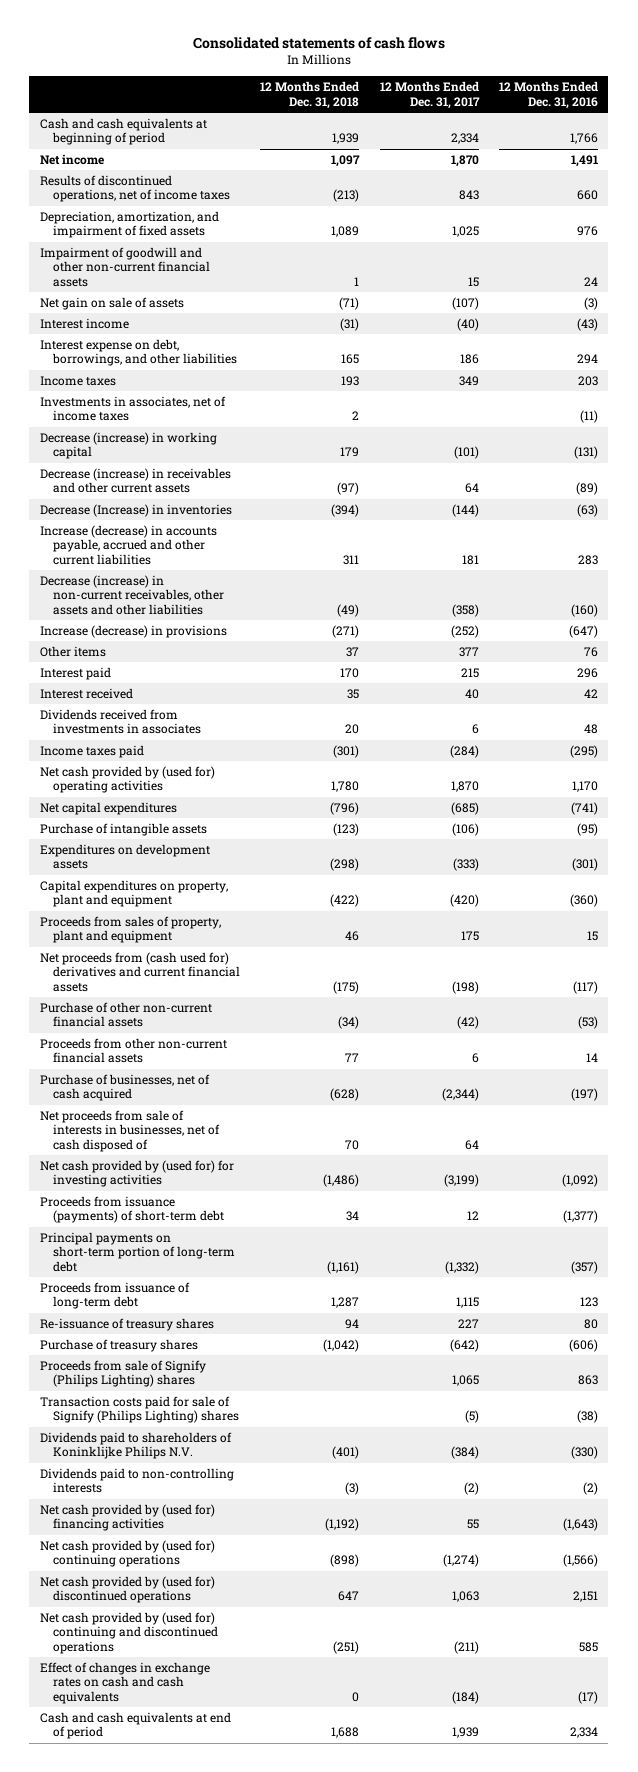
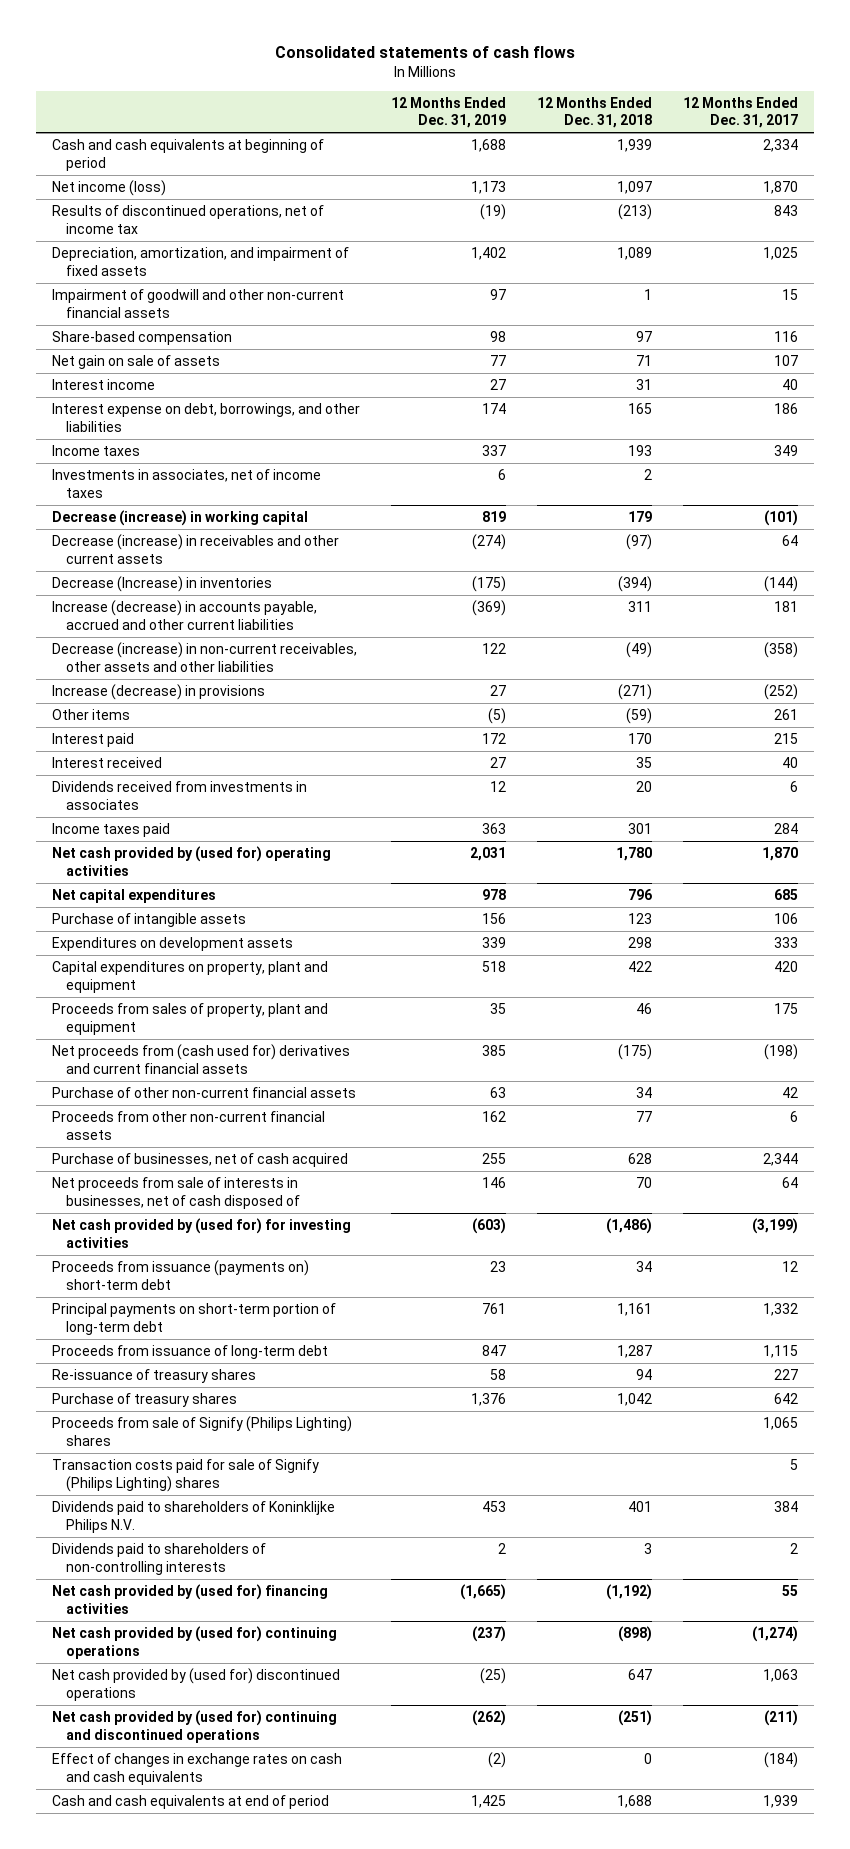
[499,81,599,109] 12 Months Ended Dec. 31, 2016 -> none
none -> [390,96,506,129] 12 Months Ended Dec. 31, 2019
[39,154,104,166] Net income -> [51,180,166,197] Net income (loss)
[39,175,230,203] Results of discontinued operations, net of income taxes -> [51,205,324,234] Results of discontinued operations, net of income tax
none -> [51,331,232,346] Share-based compensation
[339,297,360,311] (71) -> [636,355,653,367] 71
[451,297,479,311] (107) -> [774,355,799,367] 107
[340,318,360,332] (31) -> [636,379,653,391] 31
[456,318,479,332] (40) -> [782,379,799,391] 40
[346,647,360,658] 37 -> [626,708,653,725] (59)
[458,647,479,658] 377 -> [774,709,799,721] 261
[333,745,360,759] (301) -> [628,823,653,835] 301
[449,745,479,759] (284) -> [774,823,799,835] 284
[330,802,360,816] (796) -> [628,889,653,901] 796
[450,802,479,816] (685) -> [774,889,799,901] 685
[333,823,360,837] (123) -> [628,913,653,925] 123
[451,823,479,837] (106) -> [774,913,799,925] 106
[330,858,360,872] (298) -> [628,937,653,949] 298
[452,858,479,872] (333) -> [774,937,799,949] 333
[330,894,360,908] (422) -> [628,961,653,973] 422
[449,894,479,908] (420) -> [774,961,799,973] 420
[338,1016,360,1030] (34) -> [636,1087,653,1099] 34
[456,1016,479,1030] (42) -> [782,1087,799,1099] 42
[330,1088,360,1102] (628) -> [628,1153,653,1165] 628
[441,1088,479,1102] (2,344) -> [763,1153,799,1167] 2,344
[39,1196,224,1224] Proceeds from issuance (payments) of short-term debt -> [51,1260,309,1290] Proceeds from issuance (payments on) short-term debt
[327,1260,360,1274] (1,161) -> [617,1303,653,1317] 1,161
[444,1260,479,1274] (1,332) -> [763,1303,799,1317] 1,332
[323,1339,360,1353] (1,042) -> [617,1393,653,1407] 1,042
[449,1339,479,1353] (642) -> [774,1393,799,1405] 642
[464,1410,479,1424] (5) -> [790,1459,799,1471] 5
[332,1446,360,1460] (401) -> [628,1501,653,1513] 401
[450,1446,479,1460] (384) -> [774,1501,799,1513] 384
[39,1468,234,1494] Dividends paid to non-controlling interests -> [51,1543,266,1575] Dividends paid to shareholders of non-controlling interests
[345,1482,360,1496] (3) -> [644,1543,653,1555] 3
[463,1482,479,1496] (2) -> [790,1543,799,1555] 2

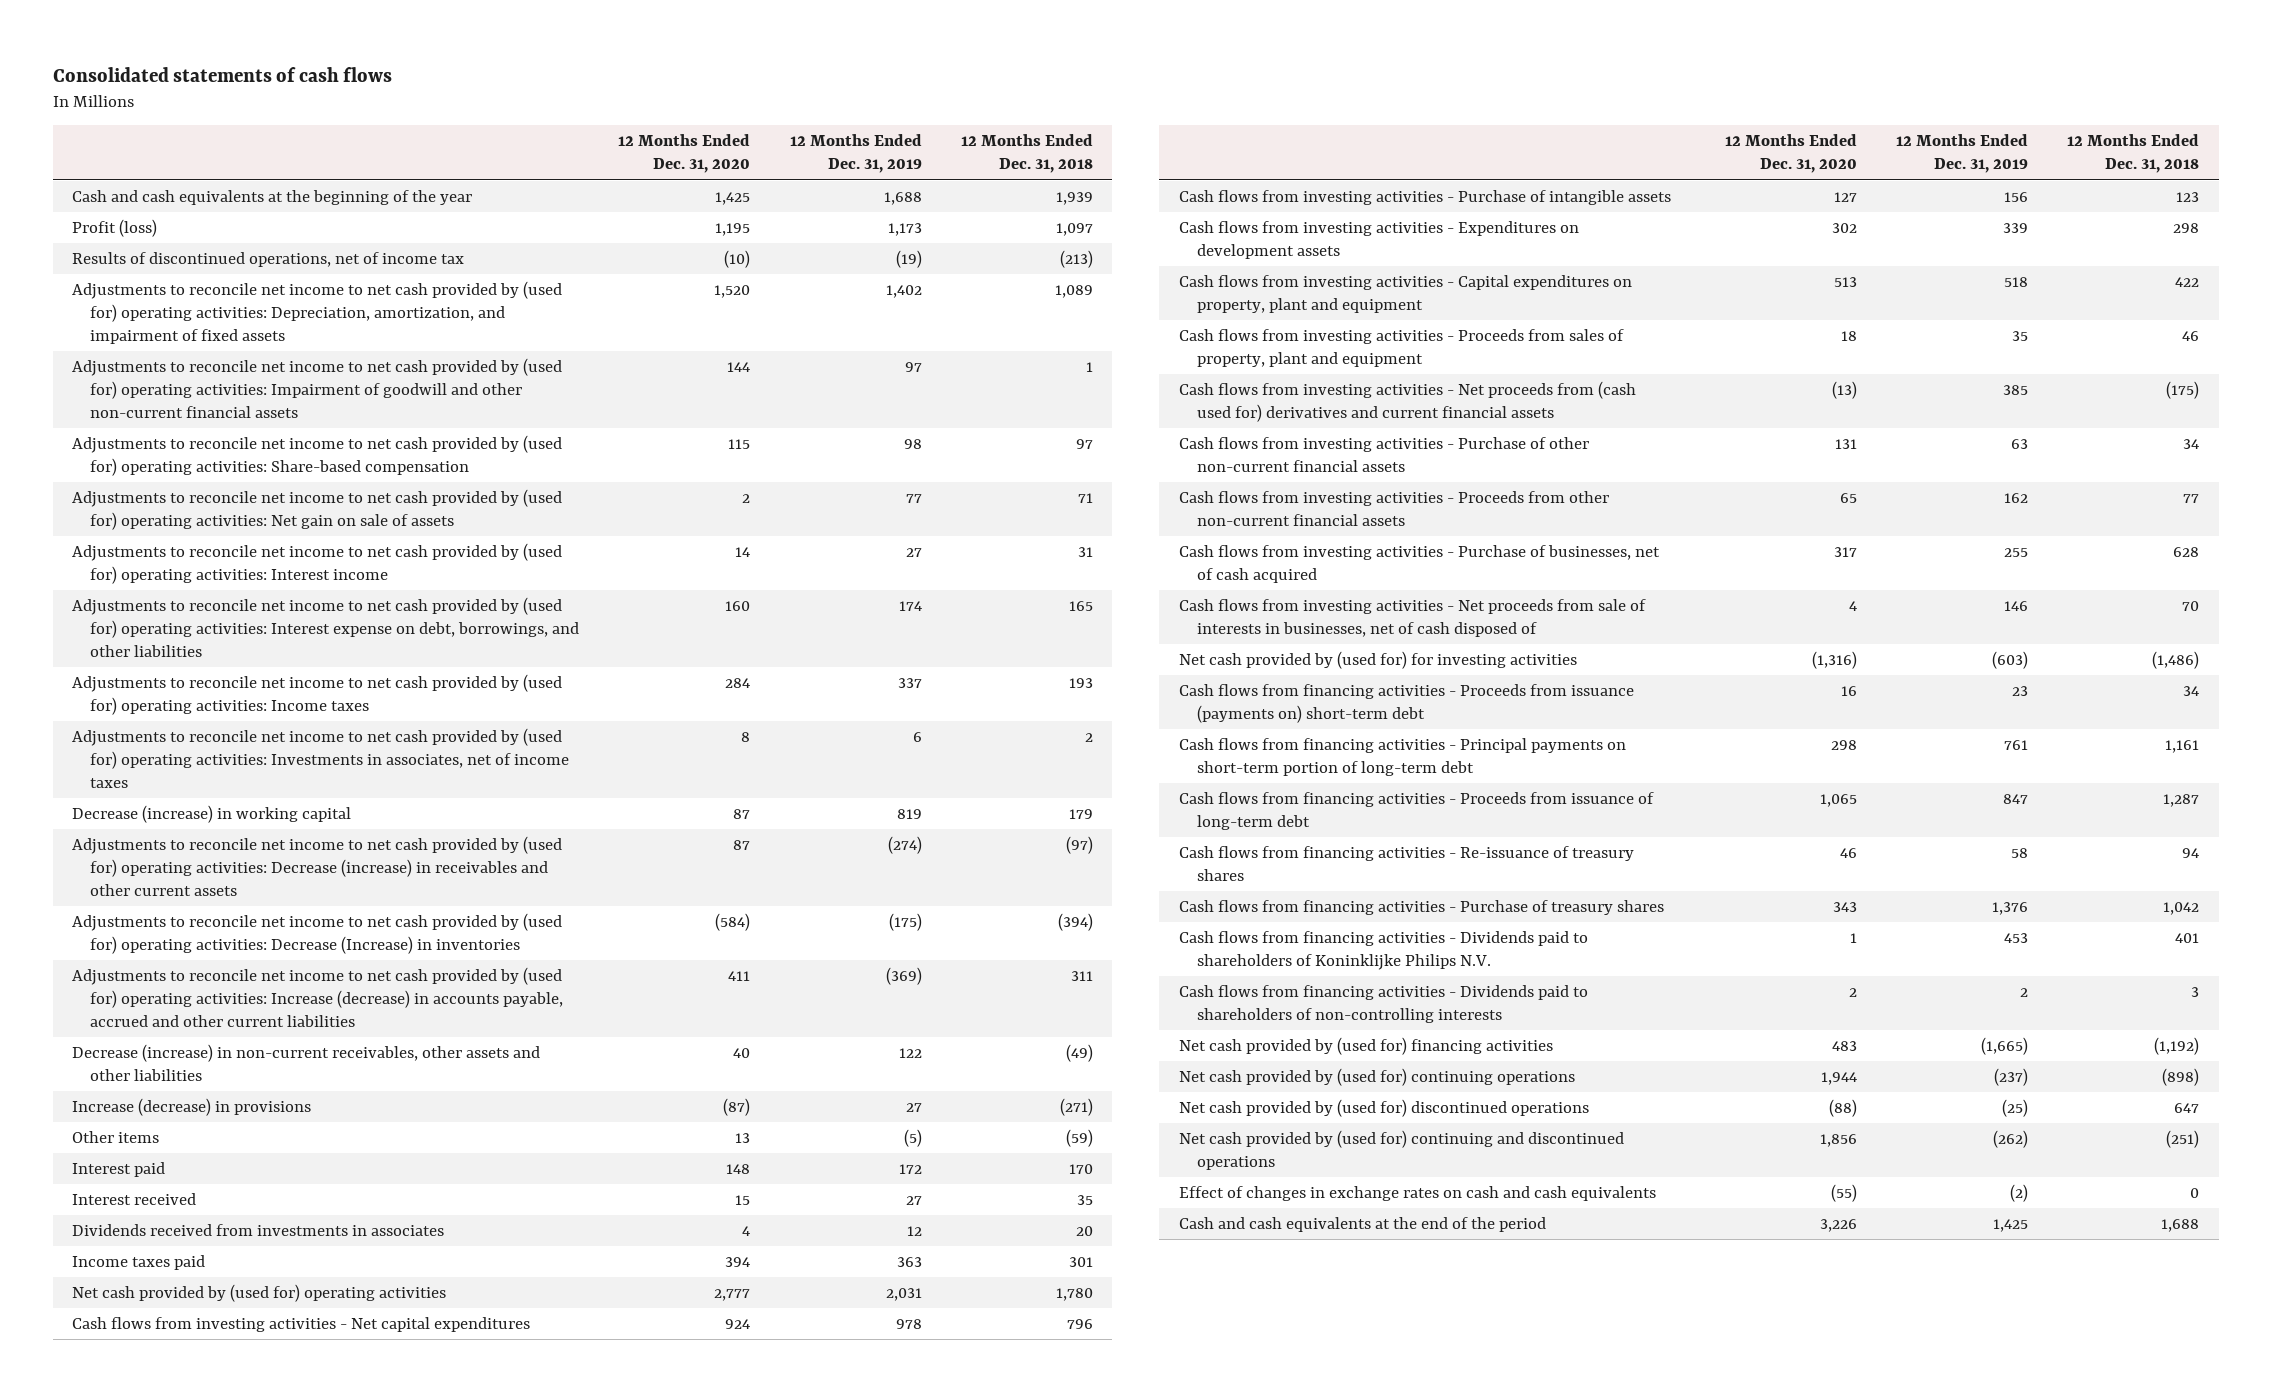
[683,96,799,129] 12 Months Ended Dec. 31, 2017 -> none
none -> [618,134,751,174] 12 Months Ended Dec. 31, 2020
[51,139,324,171] Cash and cash equivalents at beginning of period -> [72,190,473,206] Cash and cash equivalents at the beginning of the year
[51,180,166,197] Net income (loss) -> [72,219,158,238] Profit (loss)
[51,247,349,276] Depreciation, amortization, and impairment of fixed assets -> [72,281,563,344] Adjustments to reconcile net income to net cash provided by (used for) operating activities: Depreciation, amortization, and impairment of fixed assets
[51,289,344,318] Impairment of goodwill and other non-current financial assets -> [72,358,563,418] Adjustments to reconcile net income to net cash provided by (used for) operating activities: Impairment of goodwill and other non-current financial assets
[51,331,232,346] Share-based compensation -> [72,435,563,476] Adjustments to reconcile net income to net cash provided by (used for) operating activities: Share-based compensation
[51,355,220,370] Net gain on sale of assets -> [72,489,563,530] Adjustments to reconcile net income to net cash provided by (used for) operating activities: Net gain on sale of assets
[51,379,155,391] Interest income -> [72,543,563,584] Adjustments to reconcile net income to net cash provided by (used for) operating activities: Interest income
[51,403,360,432] Interest expense on debt, borrowings, and other liabilities -> [72,597,580,657] Adjustments to reconcile net income to net cash provided by (used for) operating activities: Interest expense on debt, borrowings, and other liabilities
[51,445,140,457] Income taxes -> [72,674,563,715] Adjustments to reconcile net income to net cash provided by (used for) operating activities: Income taxes
[51,469,321,498] Investments in associates, net of income taxes -> [72,728,570,788] Adjustments to reconcile net income to net cash provided by (used for) operating activities: Investments in associates, net of income taxes
[51,534,339,564] Decrease (increase) in receivables and other current assets -> [72,836,563,896] Adjustments to reconcile net income to net cash provided by (used for) operating activities: Decrease (increase) in receivables and other current assets
[51,576,272,593] Decrease (Increase) in inventories -> [72,913,563,954] Adjustments to reconcile net income to net cash provided by (used for) operating activities: Decrease (Increase) in inventories
[51,600,317,630] Increase (decrease) in accounts payable, accrued and other current liabilities -> [72,967,564,1027] Adjustments to reconcile net income to net cash provided by (used for) operating activities: Increase (decrease) in accounts payable, accrued and other current liabilities
[51,889,216,904] Net capital expenditures -> [72,1317,531,1333] Cash flows from investing activities - Net capital expenditures
[51,913,246,928] Purchase of intangible assets -> [1178,190,1671,206] Cash flows from investing activities - Purchase of intangible assets
[51,937,293,952] Expenditures on development assets -> [1178,221,1579,259] Cash flows from investing activities - Expenditures on development assets
[51,961,328,993] Capital expenditures on property, plant and equipment -> [1178,275,1632,313] Cash flows from investing activities - Capital expenditures on property, plant and equipment
[51,1003,328,1035] Proceeds from sales of property, plant and equipment -> [1178,329,1624,367] Cash flows from investing activities - Proceeds from sales of property, plant and equipment
[51,1044,350,1074] Net proceeds from (cash used for) derivatives and current financial assets -> [1178,381,1636,422] Cash flows from investing activities - Net proceeds from (cash used for) derivatives and current financial assets
[51,1087,356,1099] Purchase of other non-current financial assets -> [1178,437,1589,472] Cash flows from investing activities - Purchase of other non-current financial assets
[51,1111,325,1140] Proceeds from other non-current financial assets -> [1178,491,1609,526] Cash flows from investing activities - Proceeds from other non-current financial assets
[51,1153,348,1168] Purchase of businesses, net of cash acquired -> [1178,545,1660,583] Cash flows from investing activities - Purchase of businesses, net of cash acquired
[51,1177,301,1209] Net proceeds from sale of interests in businesses, net of cash disposed of -> [1178,599,1646,637] Cash flows from investing activities - Net proceeds from sale of interests in businesses, net of cash disposed of
[51,1416,352,1446] Proceeds from sale of Signify (Philips Lighting) shares -> none
[51,1459,319,1492] Transaction costs paid for sale of Signify (Philips Lighting) shares -> none
[51,1260,309,1290] Proceeds from issuance (payments on) short-term debt -> [1178,684,1634,723] Cash flows from financing activities - Proceeds from issuance (payments on) short-term debt
[51,1303,336,1335] Principal payments on short-term portion of long-term debt -> [1178,738,1626,776] Cash flows from financing activities - Principal payments on short-term portion of long-term debt
[51,1345,328,1360] Proceeds from issuance of long-term debt -> [1178,792,1654,830] Cash flows from financing activities - Proceeds from issuance of long-term debt
[51,1369,256,1384] Re-issuance of treasury shares -> [1178,846,1634,881] Cash flows from financing activities - Re-issuance of treasury shares
[51,1393,237,1408] Purchase of treasury shares -> [1178,900,1664,916] Cash flows from financing activities - Purchase of treasury shares
[51,1501,335,1533] Dividends paid to shareholders of Koninklijke Philips N.V. -> [1178,931,1588,970] Cash flows from financing activities - Dividends paid to shareholders of Koninklijke Philips N.V.
[51,1543,266,1575] Dividends paid to shareholders of non-controlling interests -> [1178,985,1588,1023] Cash flows from financing activities - Dividends paid to shareholders of non-controlling interests
[51,1795,329,1810] Cash and cash equivalents at end of period -> [1178,1217,1546,1233] Cash and cash equivalents at the end of the period

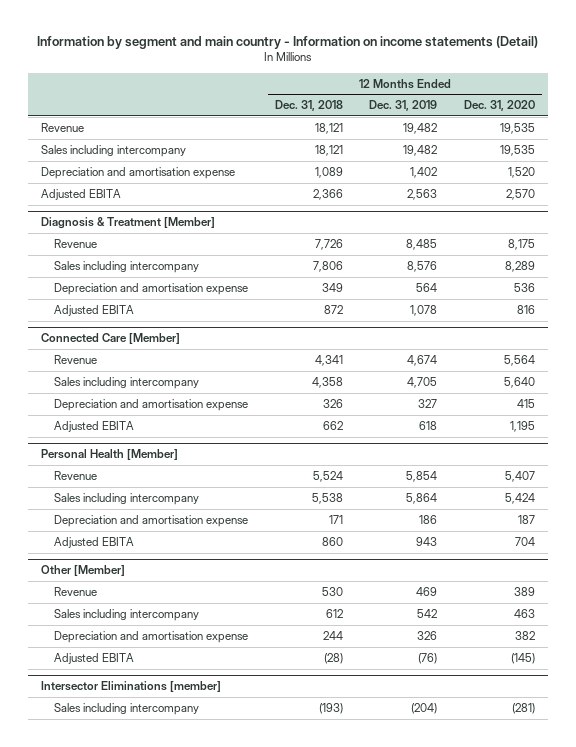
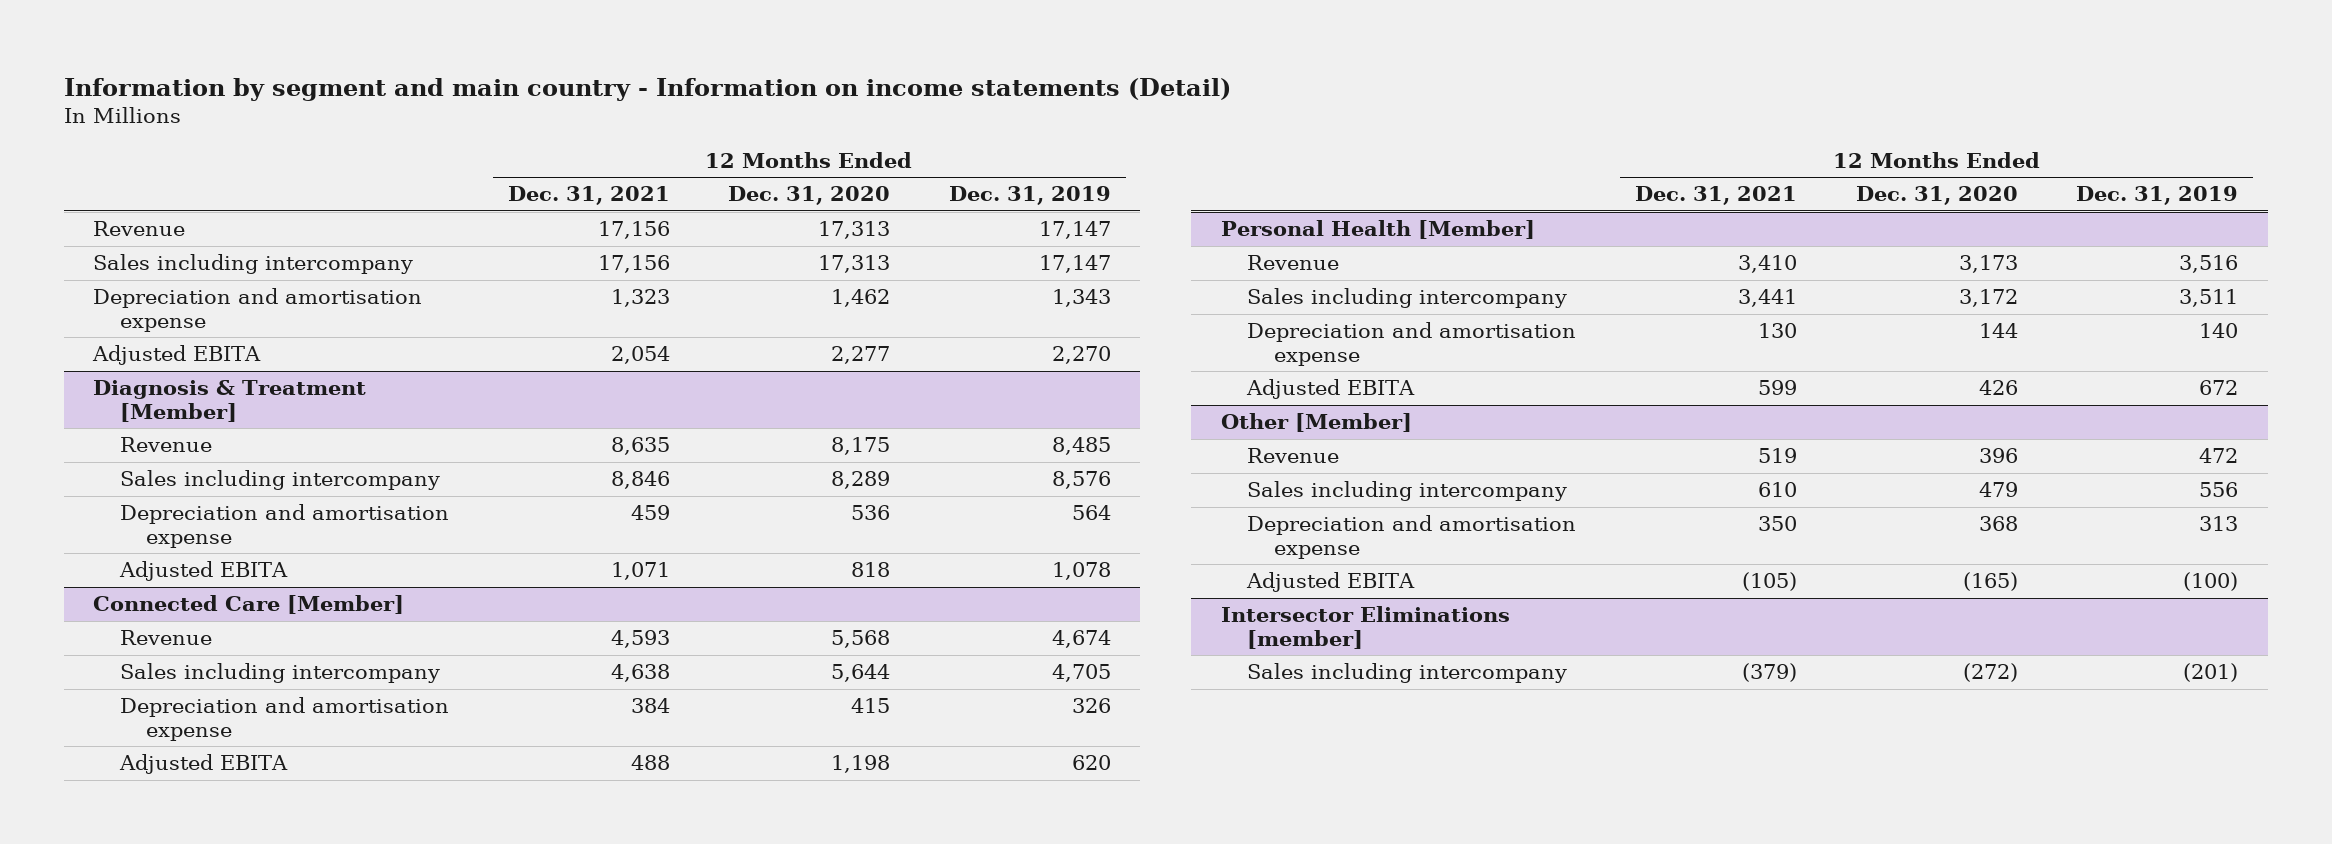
[274,100,343,112] Dec. 31, 2018 -> none
none -> [507,186,670,206] Dec. 31, 2021
[403,122,438,134] 19,482 -> [1038,221,1111,240] 17,147
[500,122,536,134] 19,535 -> [818,221,891,240] 17,313
[403,144,438,156] 19,482 -> [1038,255,1111,274] 17,147
[500,144,536,156] 19,535 -> [818,255,891,274] 17,313
[410,166,438,178] 1,402 -> [1051,289,1111,308] 1,343
[508,166,536,178] 1,520 -> [831,289,891,308] 1,462
[407,188,438,200] 2,563 -> [1051,346,1111,365] 2,270
[506,188,536,200] 2,570 -> [831,346,891,365] 2,277
[517,304,536,314] 816 -> [851,562,891,578] 818
[504,354,536,366] 5,564 -> [831,630,891,649] 5,568
[504,376,536,388] 5,640 -> [831,664,891,683] 5,644
[418,398,438,408] 327 -> [1071,698,1111,714] 326
[419,420,438,430] 618 -> [1071,755,1111,771] 620
[510,420,536,432] 1,195 -> [831,755,891,774] 1,198
[406,470,438,482] 5,854 -> [2179,255,2239,274] 3,516
[505,470,536,482] 5,407 -> [1958,255,2018,274] 3,173
[406,492,438,504] 5,864 -> [2179,289,2239,308] 3,511
[505,492,536,504] 5,424 -> [1958,289,2018,308] 3,172
[419,514,438,524] 186 -> [2199,323,2239,339] 140
[518,514,536,524] 187 -> [1978,323,2018,339] 144
[416,536,438,546] 943 -> [2199,380,2239,396] 672
[515,536,536,546] 704 -> [1978,380,2018,396] 426
[416,586,438,596] 469 -> [2199,448,2239,464] 472
[514,586,536,596] 389 -> [1978,448,2018,464] 396
[417,608,438,618] 542 -> [2199,482,2239,498] 556
[514,608,536,618] 463 -> [1978,482,2018,498] 479
[417,630,438,640] 326 -> [2199,516,2239,532] 313
[515,630,536,640] 382 -> [1978,516,2018,532] 368
[418,652,438,664] (76) -> [2183,572,2239,592] (100)
[511,652,536,664] (145) -> [1962,572,2018,592] (165)
[411,702,438,714] (204) -> [2183,663,2239,683] (201)
[512,702,536,714] (281) -> [1962,663,2018,683] (272)

